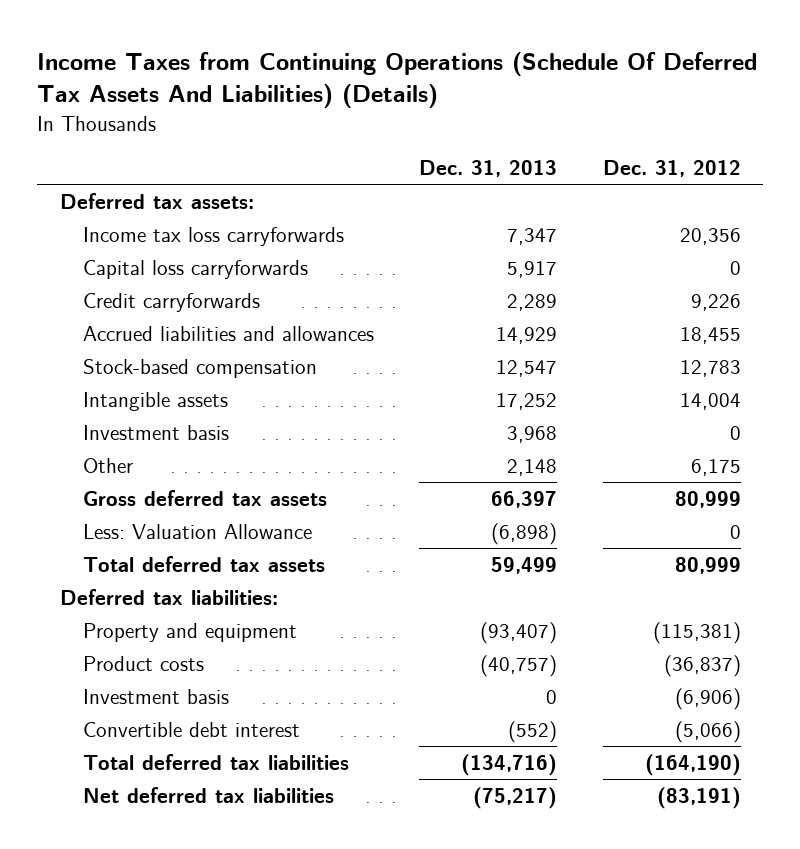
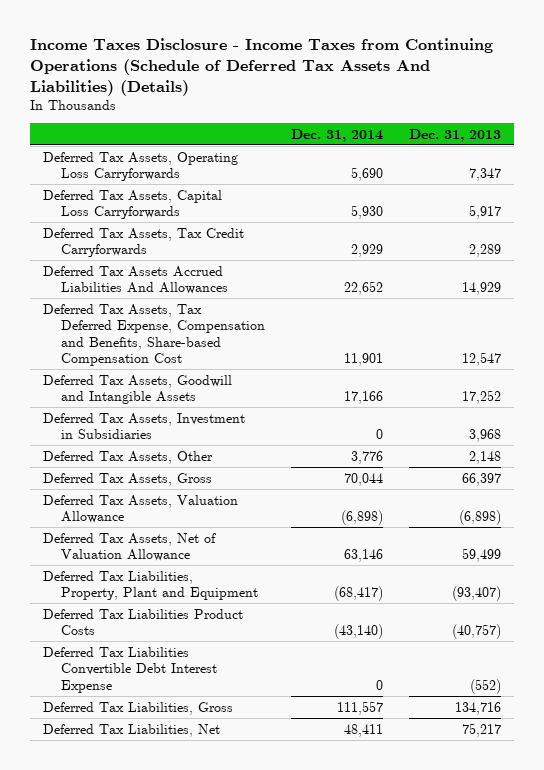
[36,51,757,109] Income Taxes from Continuing Operations (Schedule Of Deferred Tax Assets And Liabilities) (Details) -> [29,38,493,96] Income Taxes Disclosure - Income Taxes from Continuing Operations (Schedule of Deferred Tax Assets And Liabilities) (Details)
[602,160,741,178] Dec. 31, 2012 -> none
none -> [291,128,384,142] Dec. 31, 2014
[59,192,254,209] Deferred tax assets: -> none
[59,588,278,605] Deferred tax liabilities: -> none
[83,688,230,704] Investment basis -> none
[83,226,345,246] Income tax loss carryforwards -> [42,151,238,182] Deferred Tax Assets, Operating Loss Carryforwards
[83,259,309,279] Capital loss carryforwards -> [42,189,222,220] Deferred Tax Assets, Capital Loss Carryforwards
[83,292,261,312] Credit carryforwards -> [42,227,244,258] Deferred Tax Assets, Tax Credit Carryforwards
[83,325,375,341] Accrued liabilities and allowances -> [42,265,229,295] Deferred Tax Assets Accrued Liabilities And Allowances
[83,358,318,378] Stock-based compensation -> [42,303,266,367] Deferred Tax Assets, Tax Deferred Expense, Compensation and Benefits, Share-based Compensation Cost
[83,391,229,411] Intangible assets -> [42,374,232,405] Deferred Tax Assets, Goodwill and Intangible Assets
[83,424,230,440] Investment basis -> [42,412,245,440] Deferred Tax Assets, Investment in Subsidiaries
[83,457,134,473] Other -> [42,450,213,464] Deferred Tax Assets, Other
[83,489,328,506] Gross deferred tax assets -> [42,472,212,486] Deferred Tax Assets, Gross
[83,523,313,539] Less: Valuation Allowance -> [42,494,238,524] Deferred Tax Assets, Valuation Allowance
[83,555,326,572] Total deferred tax assets -> [42,532,216,562] Deferred Tax Assets, Net of Valuation Allowance
[83,622,298,642] Property and equipment -> [42,570,259,601] Deferred Tax Liabilities, Property, Plant and Equipment
[83,655,205,671] Product costs -> [42,608,243,636] Deferred Tax Liabilities Product Costs
[83,721,301,737] Convertible debt interest -> [42,646,218,693] Deferred Tax Liabilities Convertible Debt Interest Expense
[83,753,350,770] Total deferred tax liabilities -> [42,701,233,715] Deferred Tax Liabilities, Gross
[461,753,558,776] (134,716) -> [455,701,502,715] 134,716
[83,786,335,803] Net deferred tax liabilities -> [42,723,220,737] Deferred Tax Liabilities, Net
[473,786,558,809] (75,217) -> [462,722,502,737] 75,217

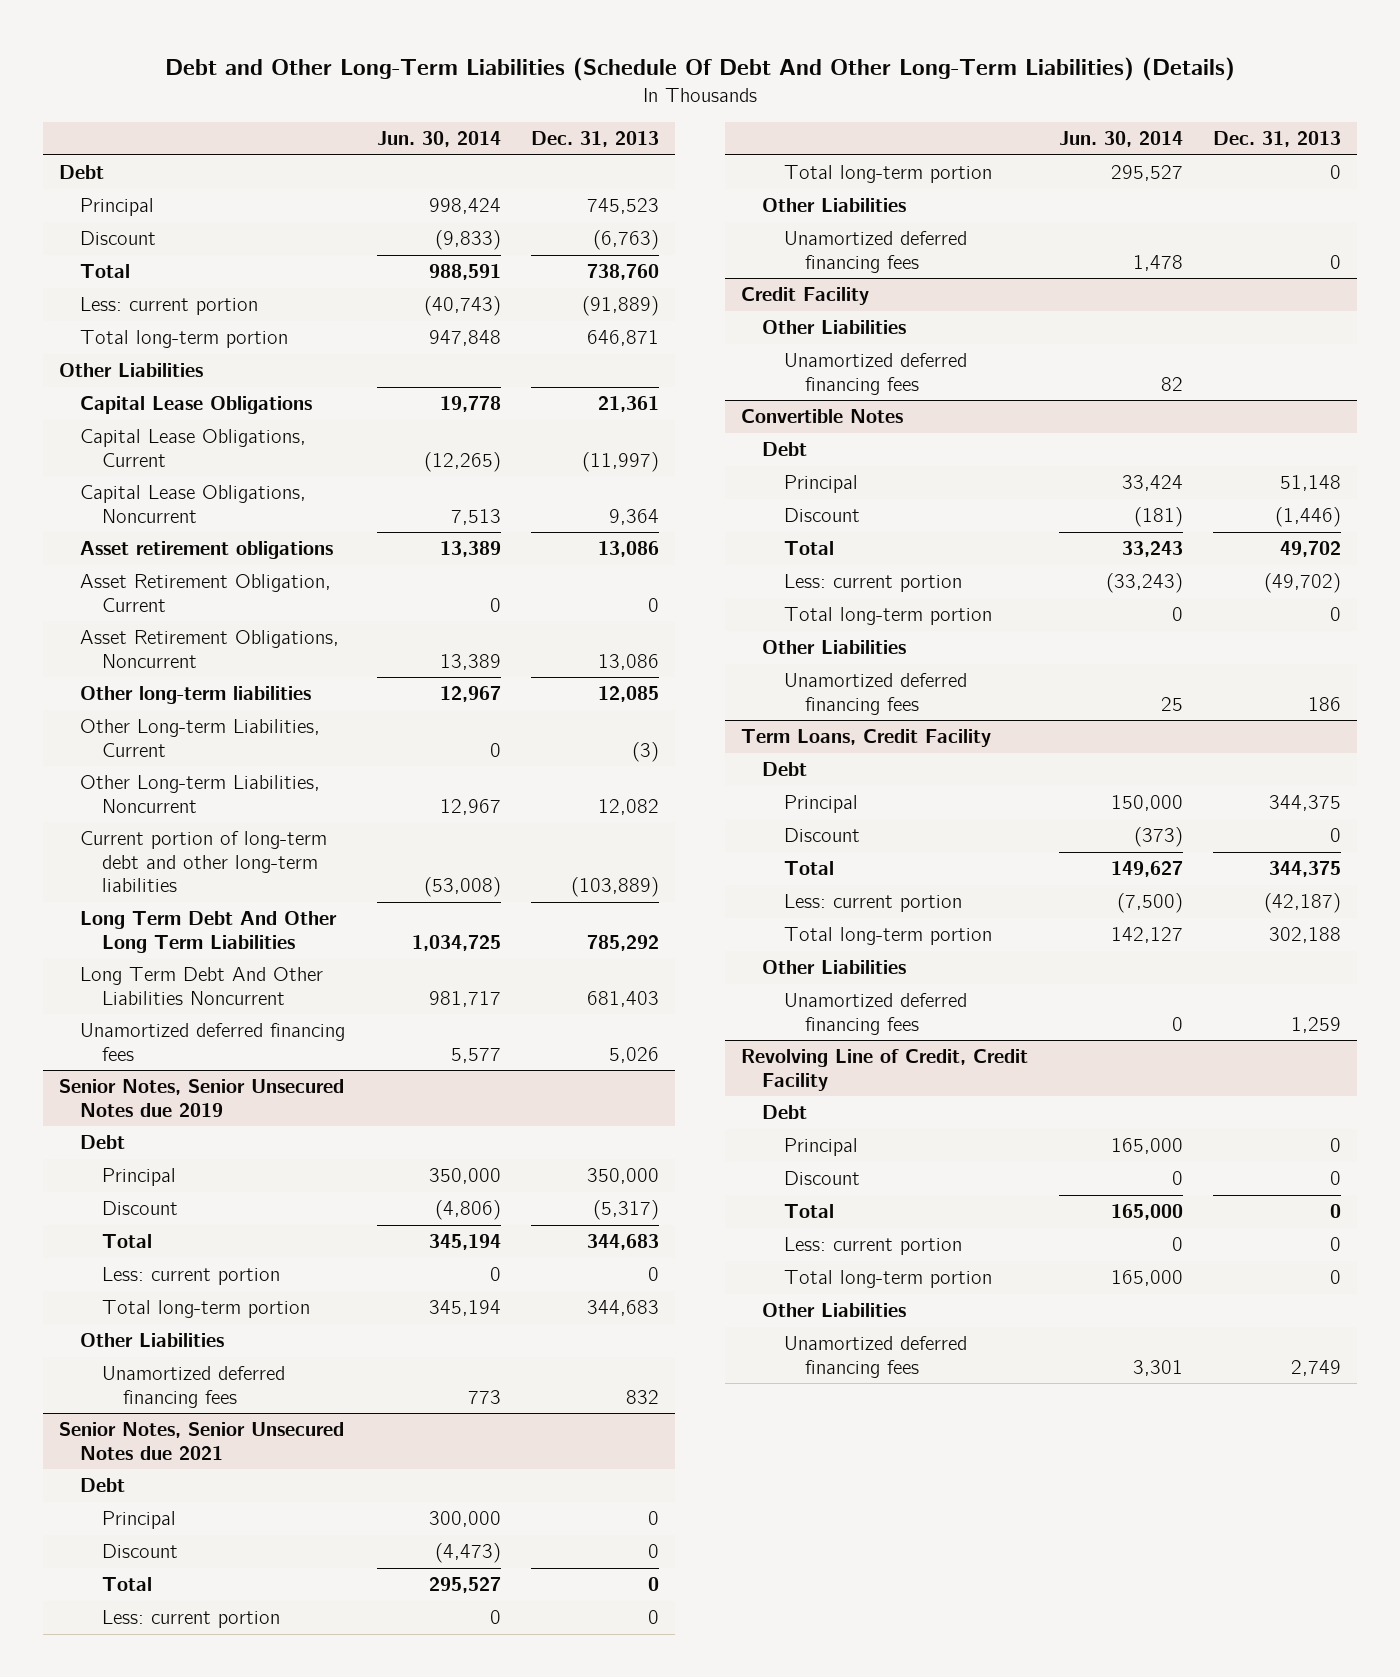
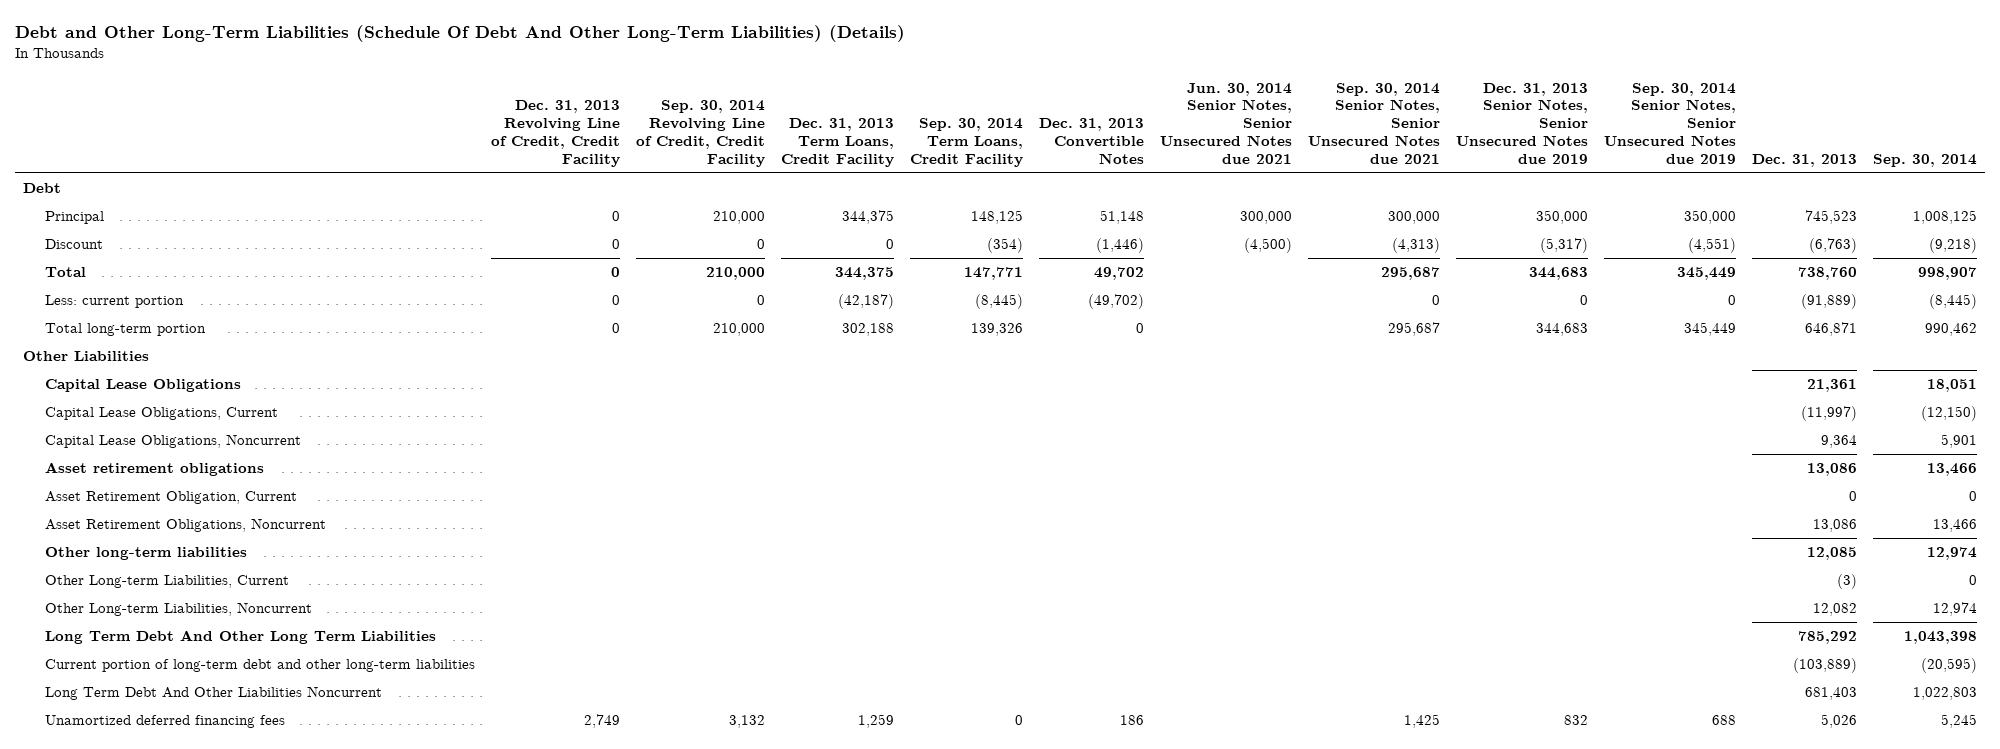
[376,131,501,148] Jun. 30, 2014 -> none
none -> [491,100,621,167] Dec. 31, 2013 Revolving Line of Credit, Credit Facility
none -> [636,100,766,167] Sep. 30, 2014 Revolving Line of Credit, Credit Facility
none -> [781,118,895,167] Dec. 31, 2013 Term Loans, Credit Facility
none -> [910,118,1024,167] Sep. 30, 2014 Term Loans, Credit Facility
none -> [1039,118,1145,164] Dec. 31, 2013 Convertible Notes
none -> [1160,82,1293,164] Jun. 30, 2014 Senior Notes, Senior Unsecured Notes due 2021
none -> [1308,82,1441,164] Sep. 30, 2014 Senior Notes, Senior Unsecured Notes due 2021
none -> [1456,82,1589,164] Dec. 31, 2013 Senior Notes, Senior Unsecured Notes due 2019
none -> [1604,82,1737,164] Sep. 30, 2014 Senior Notes, Senior Unsecured Notes due 2019
none -> [1873,153,1978,167] Sep. 30, 2014
[80,831,328,893] Current portion of long-term debt and other long-term liabilities -> [45,659,476,673] Current portion of long-term debt and other long-term liabilities
[58,1079,344,1117] Senior Notes, Senior Unsecured Notes due 2019 -> none
[80,1135,126,1150] Debt -> none
[101,1168,176,1187] Principal -> none
[101,1201,178,1216] Discount -> none
[101,1234,152,1249] Total -> none
[101,1267,280,1286] Less: current portion -> none
[101,1300,310,1319] Total long-term portion -> none
[80,1333,225,1348] Other Liabilities -> none
[101,1366,285,1408] Unamortized deferred financing fees -> none
[58,1422,344,1460] Senior Notes, Senior Unsecured Notes due 2021 -> none
[80,1478,126,1493] Debt -> none
[101,1511,176,1530] Principal -> none
[101,1544,178,1559] Discount -> none
[101,1577,152,1592] Total -> none
[101,1610,280,1629] Less: current portion -> none
[783,165,992,184] Total long-term portion -> none
[762,198,907,213] Other Liabilities -> none
[783,231,967,273] Unamortized deferred financing fees -> none
[740,287,869,306] Credit Facility -> none
[762,320,907,335] Other Liabilities -> none
[783,353,967,395] Unamortized deferred financing fees -> none
[740,409,903,424] Convertible Notes -> none
[762,442,808,457] Debt -> none
[783,475,858,494] Principal -> none
[783,508,860,523] Discount -> none
[783,541,834,556] Total -> none
[783,574,962,593] Less: current portion -> none
[783,607,992,626] Total long-term portion -> none
[762,640,907,655] Other Liabilities -> none
[783,673,967,715] Unamortized deferred financing fees -> none
[740,729,991,748] Term Loans, Credit Facility -> none
[762,762,808,777] Debt -> none
[783,795,858,814] Principal -> none
[783,828,860,843] Discount -> none
[783,861,834,876] Total -> none
[783,894,962,913] Less: current portion -> none
[783,927,992,946] Total long-term portion -> none
[762,960,907,975] Other Liabilities -> none
[783,993,967,1035] Unamortized deferred financing fees -> none
[740,1049,1028,1091] Revolving Line of Credit, Credit Facility -> none
[762,1105,808,1120] Debt -> none
[783,1138,858,1157] Principal -> none
[783,1171,860,1186] Discount -> none
[783,1204,834,1219] Total -> none
[783,1237,962,1256] Less: current portion -> none
[783,1270,992,1289] Total long-term portion -> none
[762,1303,907,1318] Other Liabilities -> none
[783,1336,967,1378] Unamortized deferred financing fees -> none

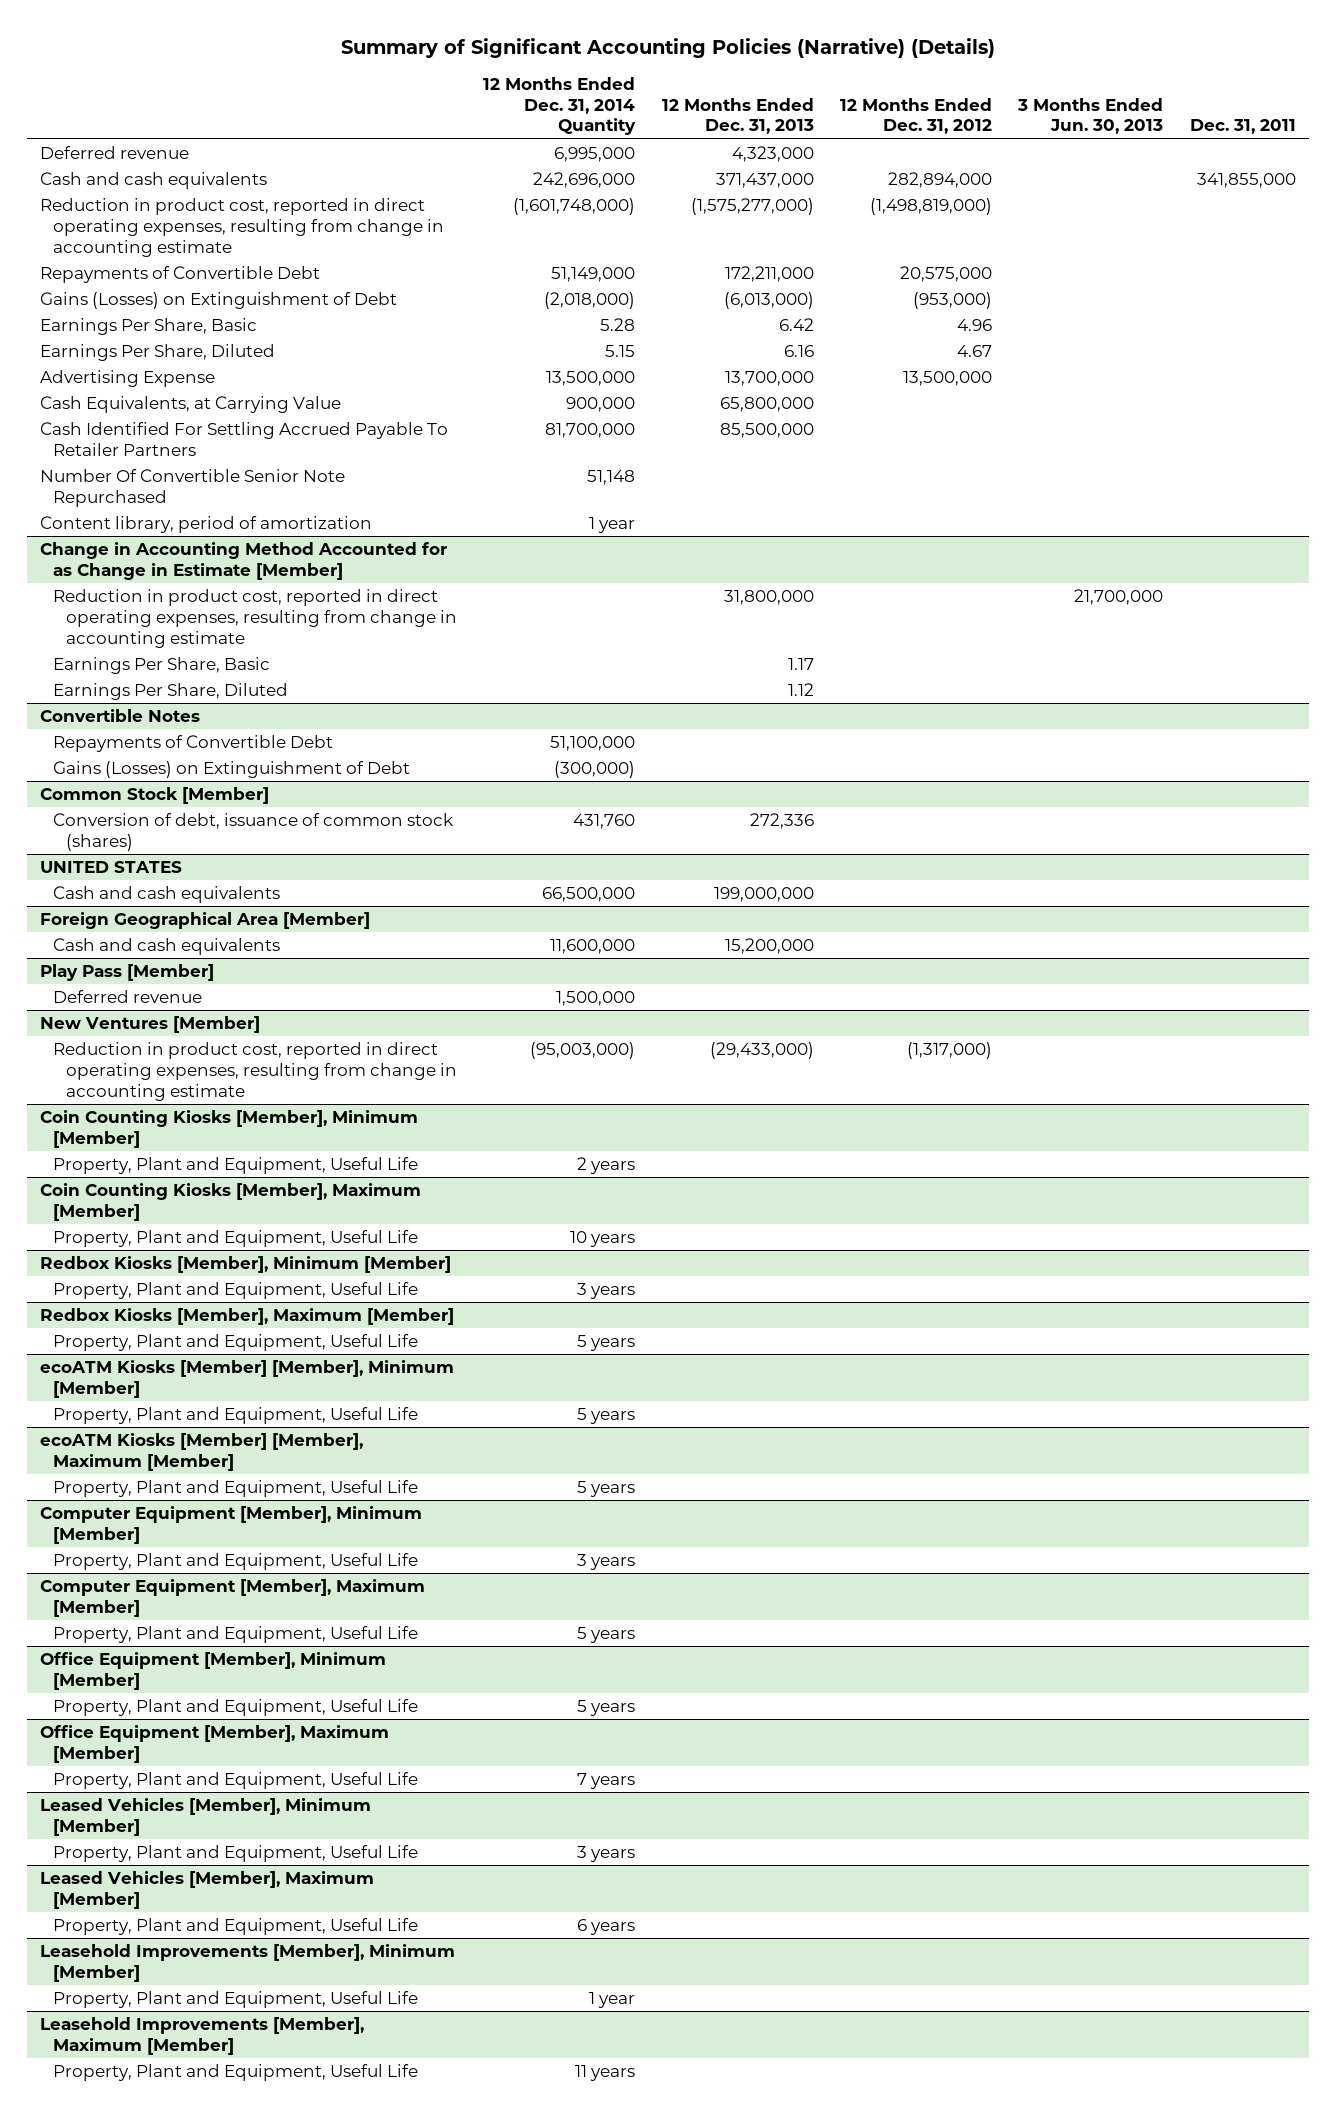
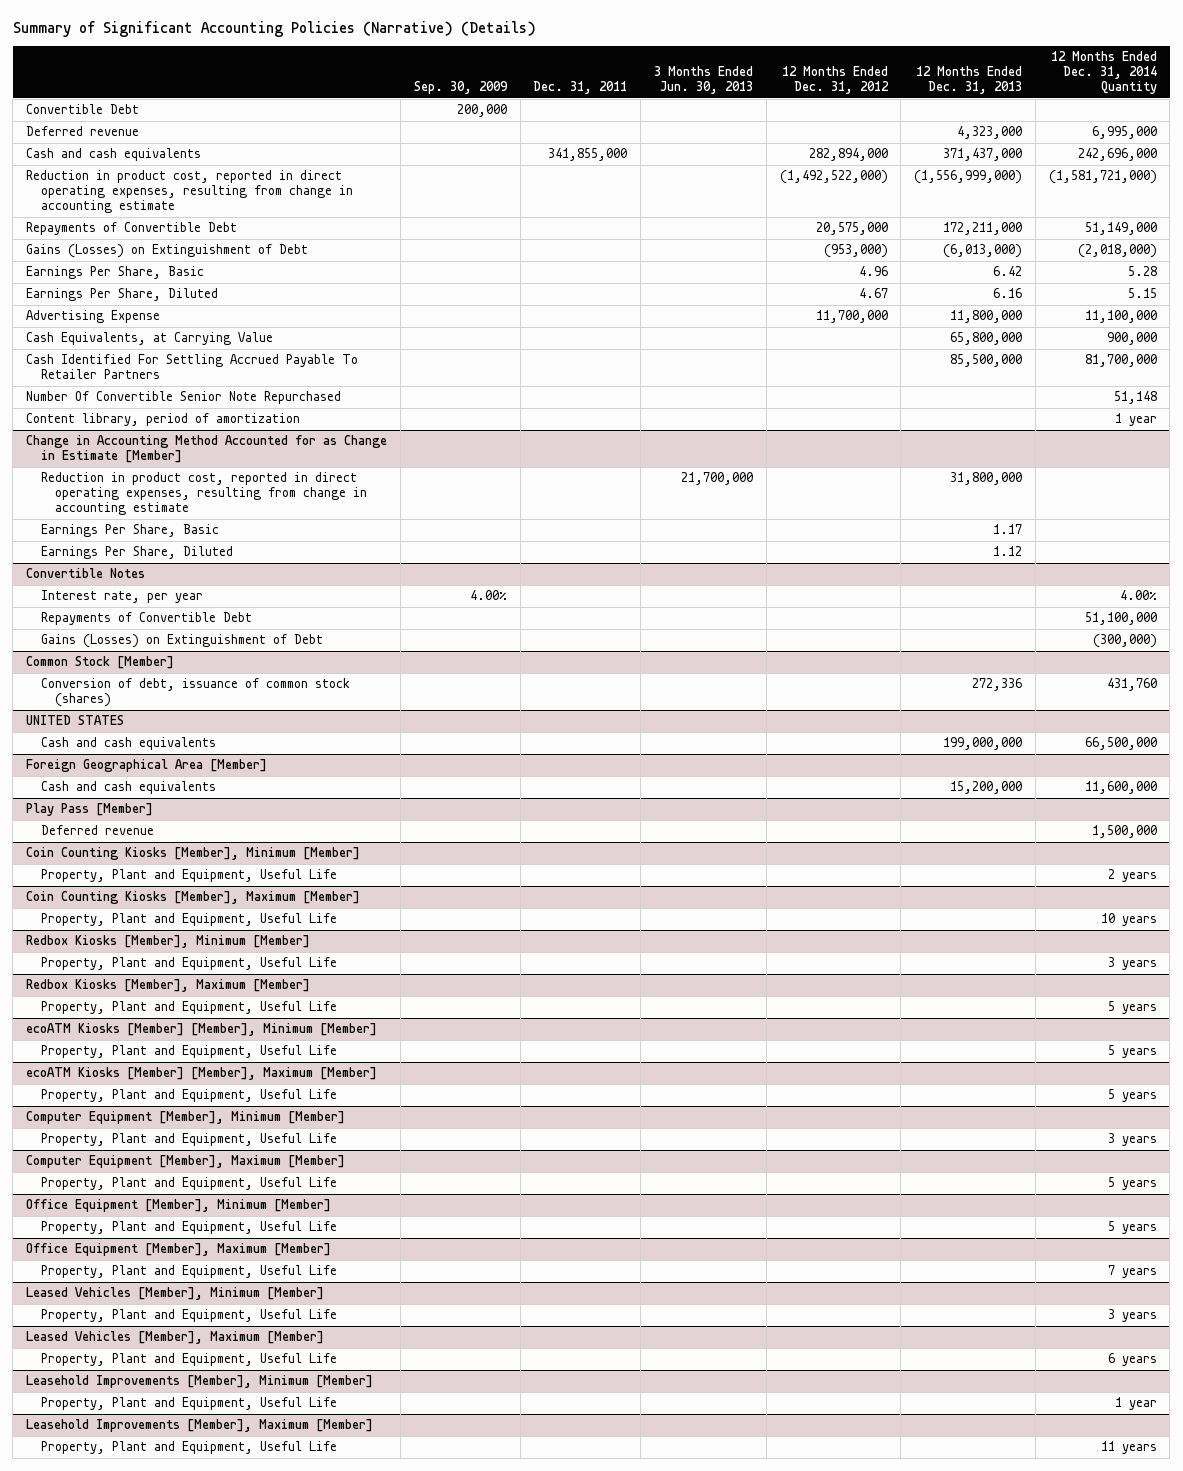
none -> [413,81,508,95] Sep. 30, 2009
none -> [26,104,140,115] Convertible Debt
[513,198,636,216] (1,601,748,000) -> [1048,170,1157,185] (1,581,721,000)
[690,198,814,216] (1,575,277,000) -> [914,170,1023,185] (1,556,999,000)
[870,198,993,216] (1,498,819,000) -> [779,170,888,185] (1,492,522,000)
[546,371,636,387] 13,500,000 -> [1084,310,1157,324] 11,100,000
[724,371,814,387] 13,700,000 -> [950,310,1023,324] 11,800,000
[903,371,993,387] 13,500,000 -> [815,310,888,324] 11,700,000
none -> [40,590,203,604] Interest rate, per year
[40,1016,261,1034] New Ventures [Member] -> none
[53,1042,458,1101] Reduction in product cost, reported in direct operating expenses, resulting from change in accounting estimate -> none

